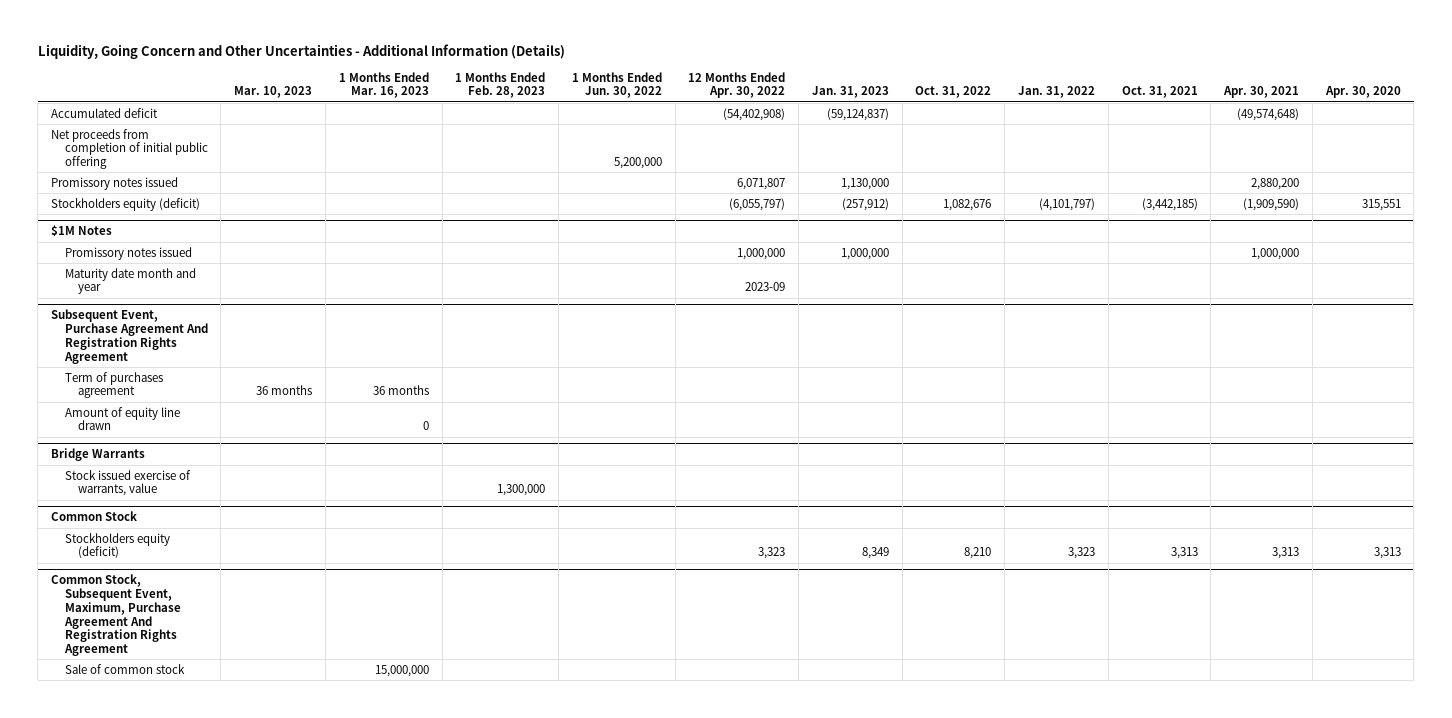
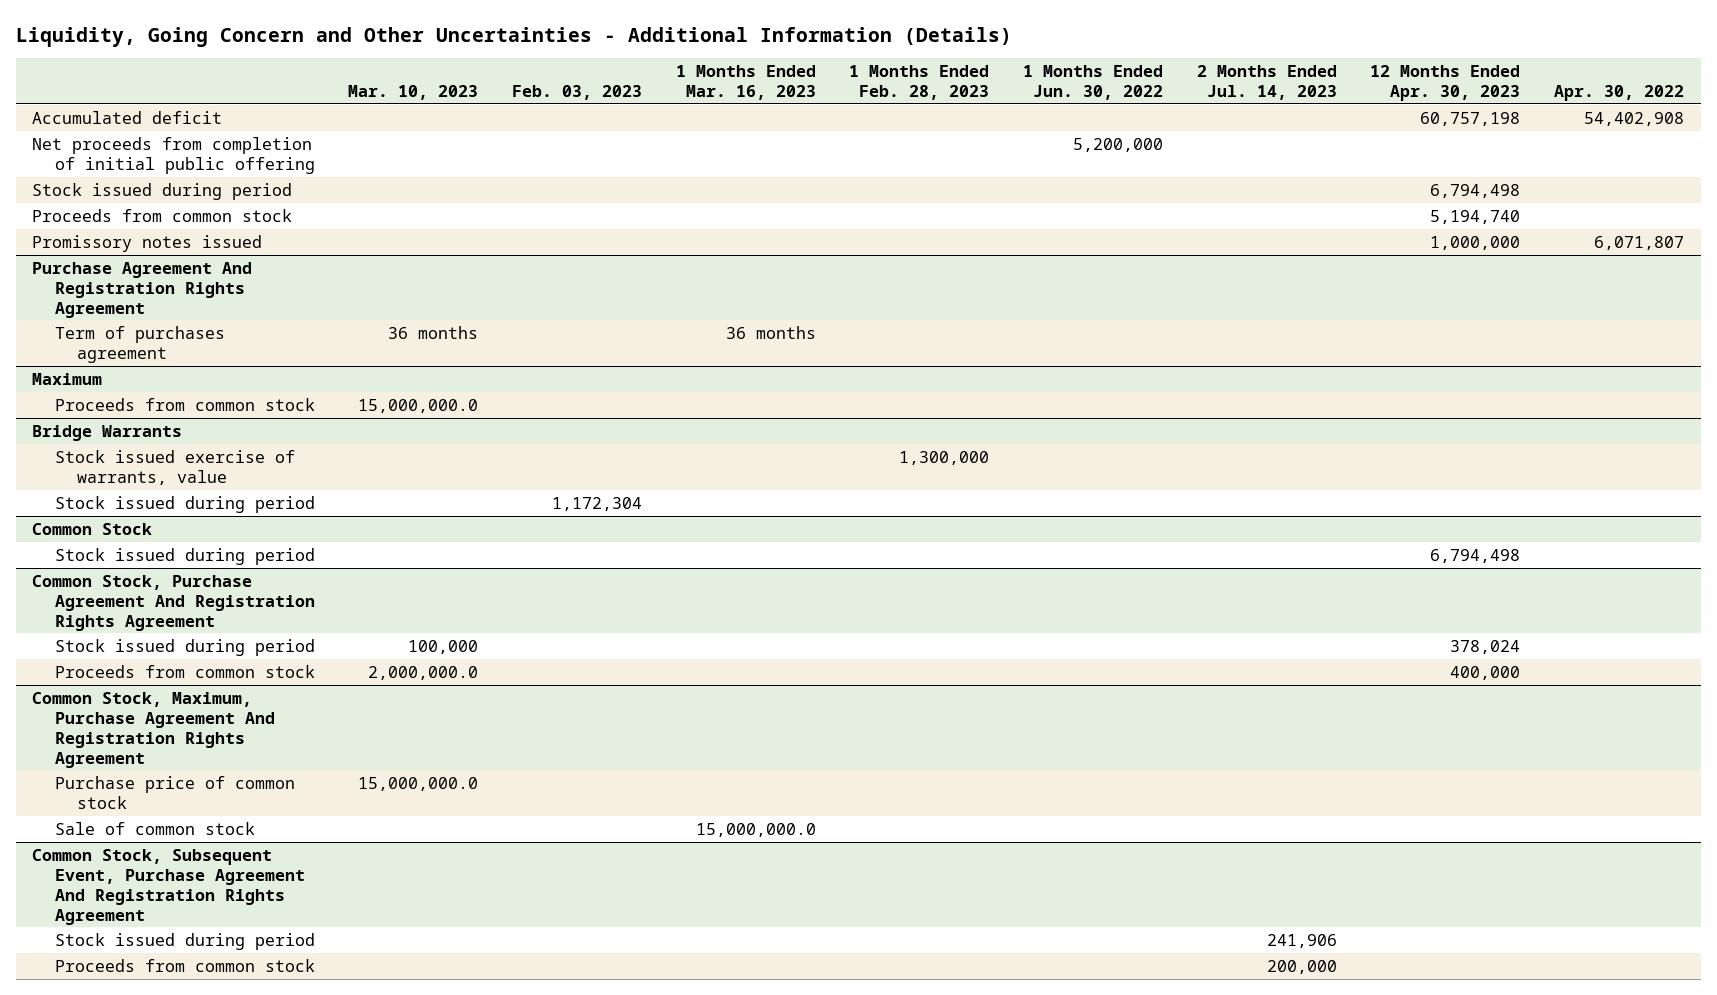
[688,71,786,99] 12 Months Ended Apr. 30, 2022 -> none
[811,86,889,99] Jan. 31, 2023 -> none
[915,86,992,99] Oct. 31, 2022 -> none
[1018,86,1096,99] Jan. 31, 2022 -> none
[1121,86,1198,99] Oct. 31, 2021 -> none
[1223,86,1300,99] Apr. 30, 2021 -> none
[1324,86,1401,99] Apr. 30, 2020 -> none
none -> [512,85,643,101] Feb. 03, 2023
none -> [1196,65,1337,101] 2 Months Ended Jul. 14, 2023
none -> [1370,65,1521,102] 12 Months Ended Apr. 30, 2023
none -> [1554,85,1685,102] Apr. 30, 2022
none -> [32,182,293,200] Stock issued during period
none -> [32,208,293,222] Proceeds from common stock
[51,197,201,211] Stockholders equity (deficit) -> none
[51,225,113,237] $1M Notes -> none
[64,246,192,260] Promissory notes issued -> none
[64,267,196,295] Maturity date month and year -> none
[51,309,208,364] Subsequent Event, Purchase Agreement And Registration Rights Agreement -> [32,261,253,318] Purchase Agreement And Registration Rights Agreement
[64,406,180,431] Amount of equity line drawn -> none
none -> [32,372,103,385] Maximum
none -> [54,397,315,411] Proceeds from common stock
none -> [54,495,315,513] Stock issued during period
[64,532,170,559] Stockholders equity (deficit) -> none
[64,663,185,674] Sale of common stock -> none
none -> [54,547,315,565] Stock issued during period
none -> [32,574,315,631] Common Stock, Purchase Agreement And Registration Rights Agreement
none -> [54,638,315,656] Stock issued during period
none -> [54,664,315,678] Proceeds from common stock
none -> [32,691,275,768] Common Stock, Maximum, Purchase Agreement And Registration Rights Agreement
none -> [54,775,295,809] Purchase price of common stock
none -> [54,821,255,835] Sale of common stock
[51,574,181,657] Common Stock, Subsequent Event, Maximum, Purchase Agreement And Registration Rights Agreement -> [32,848,305,925] Common Stock, Subsequent Event, Purchase Agreement And Registration Rights Agreement
none -> [54,932,315,950] Stock issued during period
none -> [54,958,315,972] Proceeds from common stock

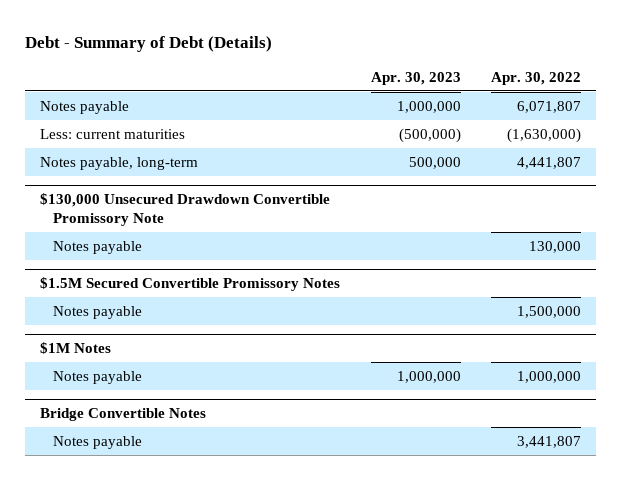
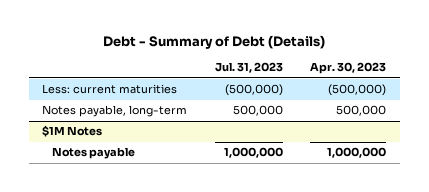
[491,71,582,85] Apr. 30, 2022 -> none
none -> [214,62,283,74] Jul. 31, 2023
[39,100,129,114] Notes payable -> none
[39,193,330,226] $130,000 Unsecured Drawdown Convertible Promissory Note -> none
[53,240,143,254] Notes payable -> none
[39,277,340,292] $1.5M Secured Convertible Promissory Notes -> none
[53,305,143,319] Notes payable -> none
[39,408,206,422] Bridge Convertible Notes -> none
[53,435,143,449] Notes payable -> none

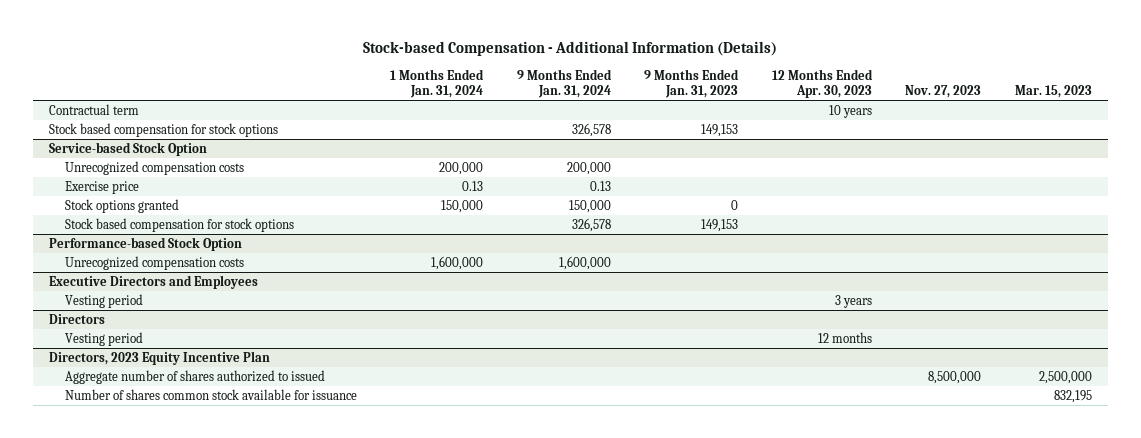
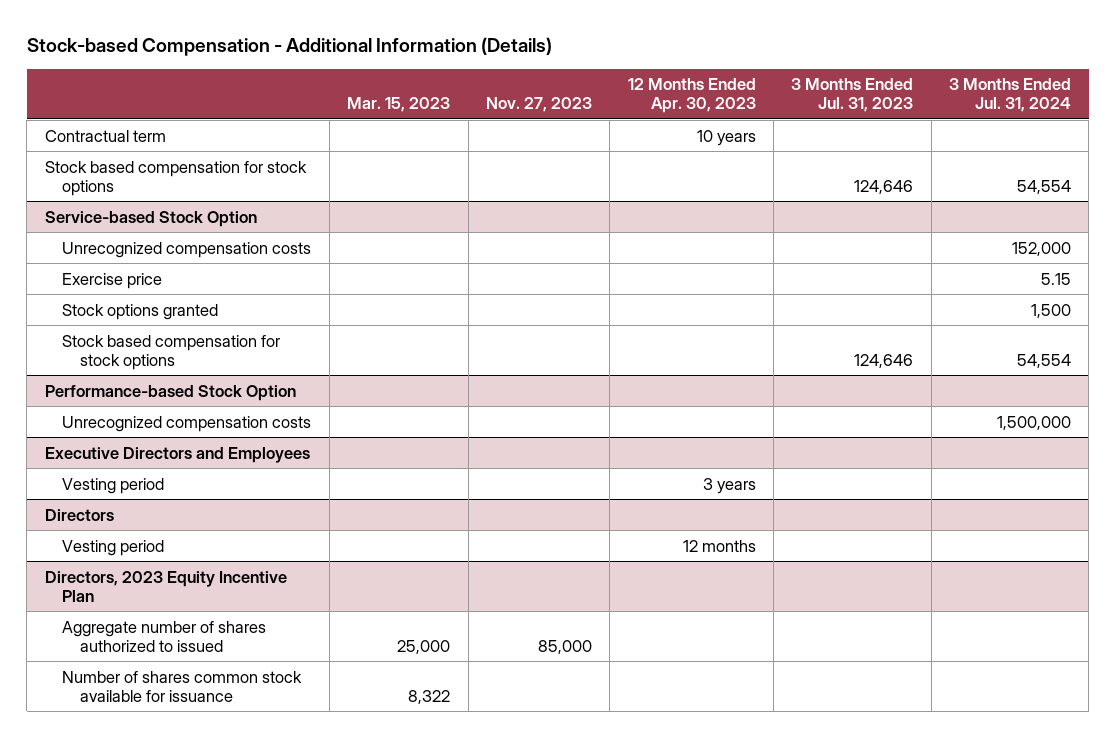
[390,68,485,99] 1 Months Ended Jan. 31, 2024 -> none
[516,68,612,99] 9 Months Ended Jan. 31, 2024 -> none
[644,68,740,99] 9 Months Ended Jan. 31, 2023 -> none
none -> [791,78,914,113] 3 Months Ended Jul. 31, 2023
none -> [948,78,1071,113] 3 Months Ended Jul. 31, 2024
[928,370,982,384] 8,500,000 -> [537,639,592,654] 85,000
[1038,370,1092,384] 2,500,000 -> [397,639,451,654] 25,000
[1053,389,1092,403] 832,195 -> [408,689,451,704] 8,322

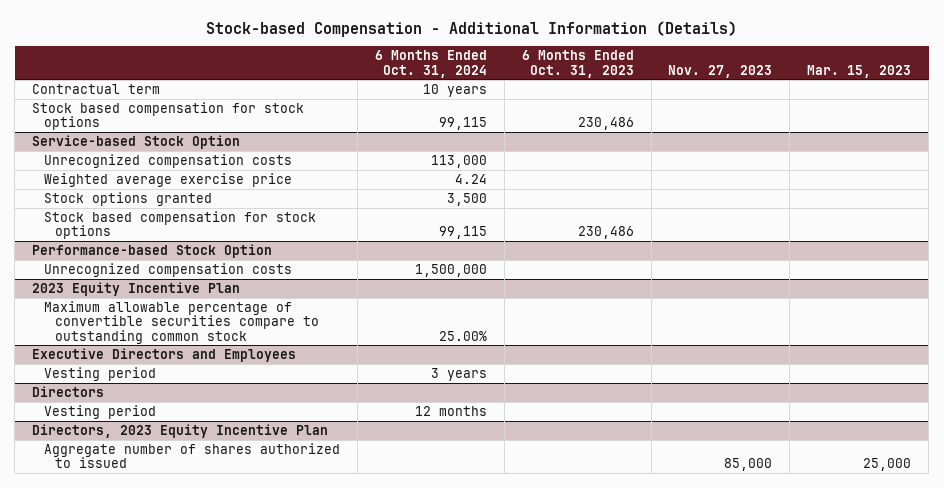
[627,78,756,114] 12 Months Ended Apr. 30, 2023 -> none
[791,78,914,113] 3 Months Ended Jul. 31, 2023 -> none
[948,78,1071,113] 3 Months Ended Jul. 31, 2024 -> none
none -> [374,50,487,78] 6 Months Ended Oct. 31, 2024
none -> [521,50,634,78] 6 Months Ended Oct. 31, 2023
[62,272,163,289] Exercise price -> [43,172,292,187] Weighted average exercise price
none -> [32,281,241,296] 2023 Equity Incentive Plan
none -> [43,300,320,344] Maximum allowable percentage of convertible securities compare to outstanding common stock
[62,670,303,702] Number of shares common stock available for issuance -> none

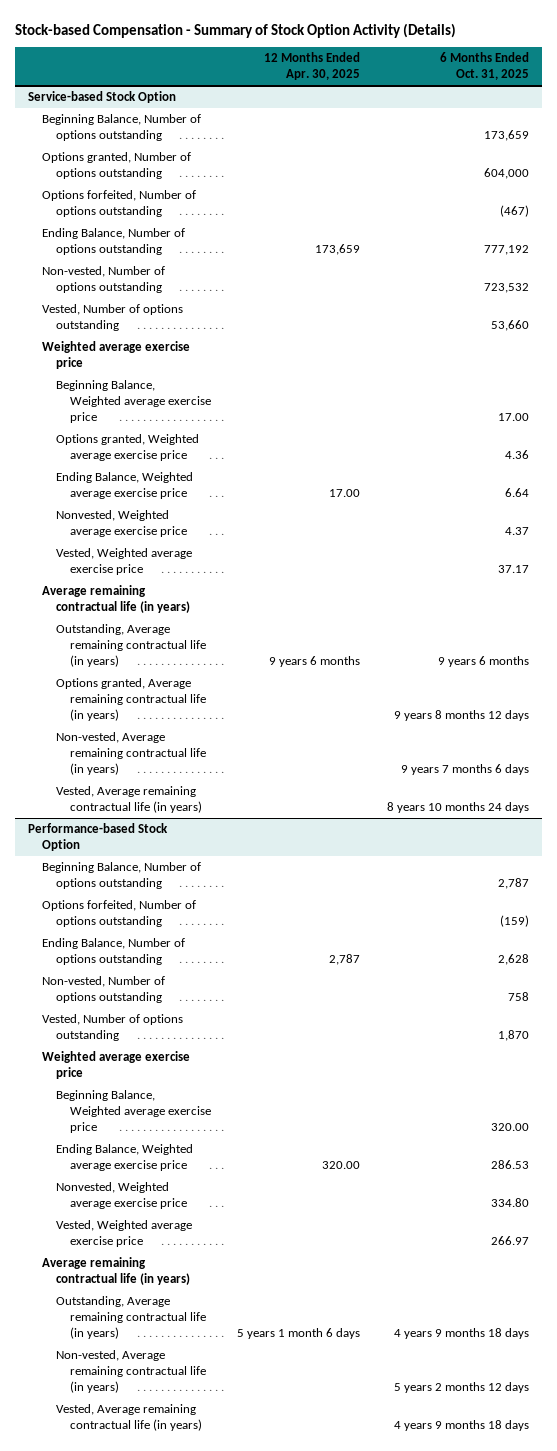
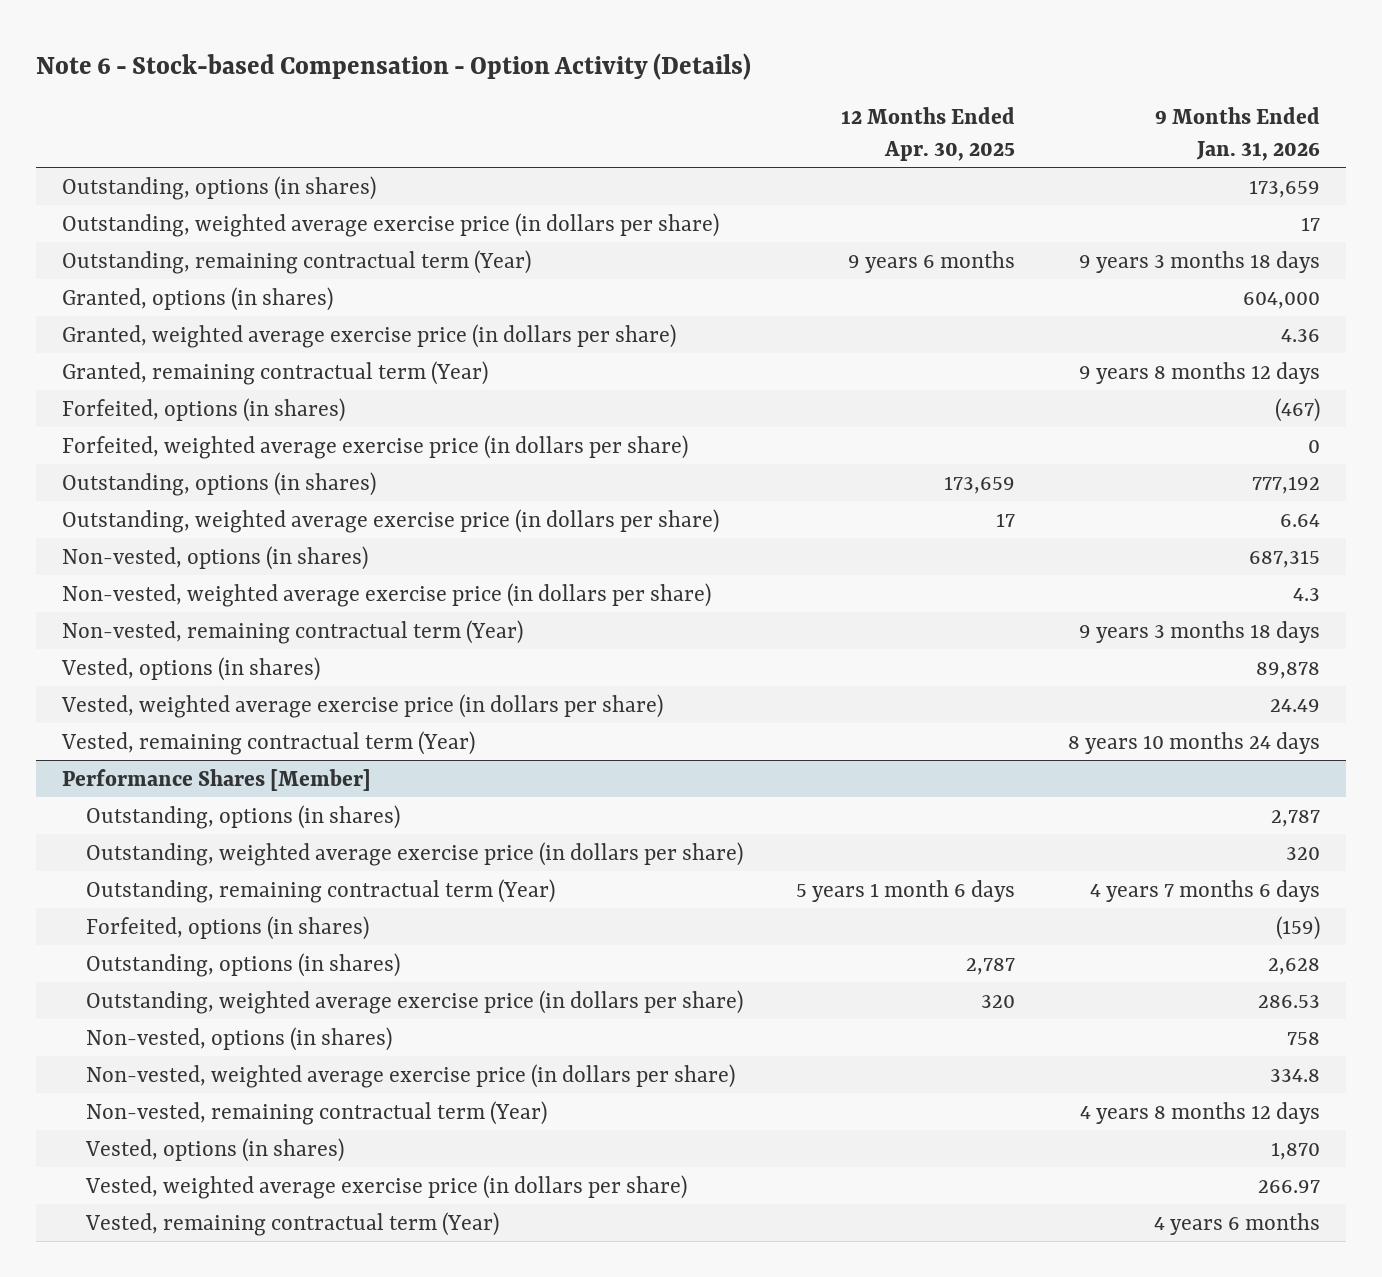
[15,22,457,38] Stock-based Compensation - Summary of Stock Option Activity (Details) -> [35,52,751,80] Note 6 - Stock-based Compensation - Option Activity (Details)
[439,52,529,81] 6 Months Ended Oct. 31, 2025 -> none
none -> [1154,107,1320,161] 9 Months Ended Jan. 31, 2026
[28,91,177,104] Service-based Stock Option -> none
[42,114,202,142] Beginning Balance, Number of options outstanding -> none
[42,152,192,180] Options granted, Number of options outstanding -> none
[42,190,197,218] Options forfeited, Number of options outstanding -> none
[42,228,186,256] Ending Balance, Number of options outstanding -> none
[42,266,166,294] Non-vested, Number of options outstanding -> none
[42,304,184,332] Vested, Number of options outstanding -> none
[42,341,191,370] Weighted average exercise price -> none
[56,380,212,424] Beginning Balance, Weighted average exercise price -> none
[56,434,200,462] Options granted, Weighted average exercise price -> none
[56,472,194,500] Ending Balance, Weighted average exercise price -> none
[56,510,188,538] Nonvested, Weighted average exercise price -> none
[56,548,193,576] Vested, Weighted average exercise price -> none
[42,585,191,614] Average remaining contractual life (in years) -> none
[56,624,207,668] Outstanding, Average remaining contractual life (in years) -> none
[56,678,207,722] Options granted, Average remaining contractual life (in years) -> none
[56,732,207,776] Non-vested, Average remaining contractual life (in years) -> none
[56,786,203,814] Vested, Average remaining contractual life (in years) -> none
[28,823,169,852] Performance-based Stock Option -> none
[42,862,202,890] Beginning Balance, Number of options outstanding -> none
[42,900,197,928] Options forfeited, Number of options outstanding -> none
[42,938,186,966] Ending Balance, Number of options outstanding -> none
[42,976,166,1004] Non-vested, Number of options outstanding -> none
[42,1014,184,1042] Vested, Number of options outstanding -> none
[42,1051,191,1080] Weighted average exercise price -> none
[56,1090,212,1134] Beginning Balance, Weighted average exercise price -> none
[56,1144,194,1172] Ending Balance, Weighted average exercise price -> none
[56,1182,188,1210] Nonvested, Weighted average exercise price -> none
[56,1220,193,1248] Vested, Weighted average exercise price -> none
[42,1257,191,1286] Average remaining contractual life (in years) -> none
[56,1296,207,1340] Outstanding, Average remaining contractual life (in years) -> none
[56,1350,207,1394] Non-vested, Average remaining contractual life (in years) -> none
[56,1404,203,1432] Vested, Average remaining contractual life (in years) -> none
none -> [61,175,376,200] Outstanding, options (in shares)
none -> [61,212,719,237] Outstanding, weighted average exercise price (in dollars per share)
none -> [61,249,531,274] Outstanding, remaining contractual term (Year)
none -> [61,286,333,311] Granted, options (in shares)
none -> [61,323,676,348] Granted, weighted average exercise price (in dollars per share)
none -> [61,360,488,385] Granted, remaining contractual term (Year)
none -> [61,397,345,422] Forfeited, options (in shares)
none -> [61,434,688,459] Forfeited, weighted average exercise price (in dollars per share)
none -> [61,471,376,496] Outstanding, options (in shares)
none -> [61,508,719,533] Outstanding, weighted average exercise price (in dollars per share)
none -> [61,545,368,570] Non-vested, options (in shares)
none -> [61,582,711,607] Non-vested, weighted average exercise price (in dollars per share)
none -> [61,619,523,644] Non-vested, remaining contractual term (Year)
none -> [60,656,320,681] Vested, options (in shares)
none -> [60,693,663,718] Vested, weighted average exercise price (in dollars per share)
none -> [60,730,475,755] Vested, remaining contractual term (Year)
none -> [61,768,371,791] Performance Shares [Member]
none -> [86,804,401,829] Outstanding, options (in shares)
none -> [86,841,744,866] Outstanding, weighted average exercise price (in dollars per share)
none -> [86,878,556,903] Outstanding, remaining contractual term (Year)
none -> [86,915,370,940] Forfeited, options (in shares)
none -> [86,952,401,977] Outstanding, options (in shares)
none -> [86,989,744,1014] Outstanding, weighted average exercise price (in dollars per share)
none -> [86,1026,393,1051] Non-vested, options (in shares)
none -> [86,1063,736,1088] Non-vested, weighted average exercise price (in dollars per share)
none -> [86,1100,548,1125] Non-vested, remaining contractual term (Year)
none -> [85,1137,345,1162] Vested, options (in shares)
none -> [85,1174,688,1199] Vested, weighted average exercise price (in dollars per share)
none -> [85,1211,500,1236] Vested, remaining contractual term (Year)

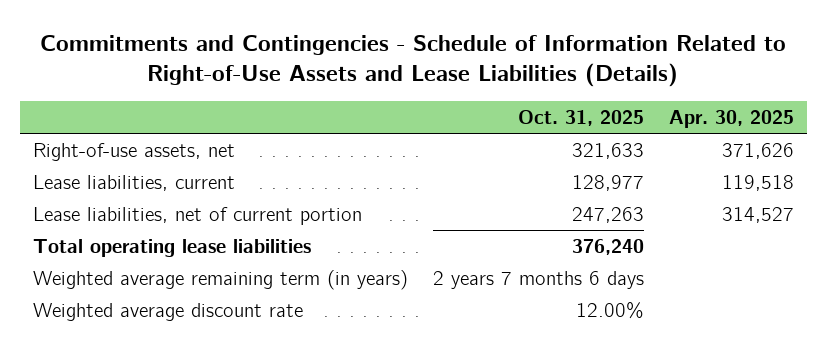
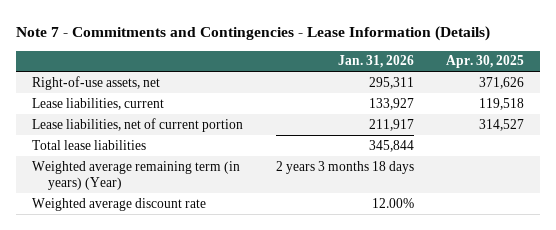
[40,34,787,88] Commitments and Contingencies - Schedule of Information Related to Right-of-Use Assets and Lease Liabilities (Details) -> [16,26,491,42] Note 7 - Commitments and Contingencies - Lease Information (Details)
[517,109,644,126] Oct. 31, 2025 -> none
none -> [337,55,414,69] Jan. 31, 2026
[32,238,311,257] Total operating lease liabilities -> [32,139,147,150] Total lease liabilities
[32,269,408,290] Weighted average remaining term (in years) -> [32,160,241,190] Weighted average remaining term (in years) (Year)

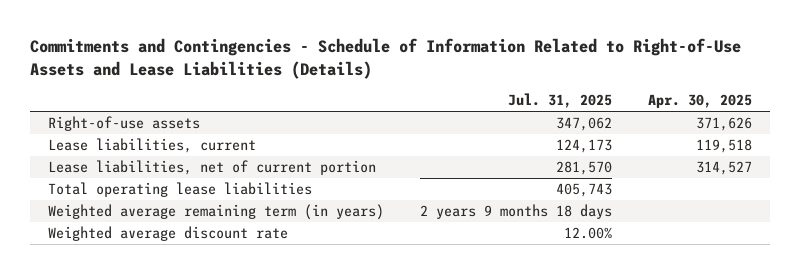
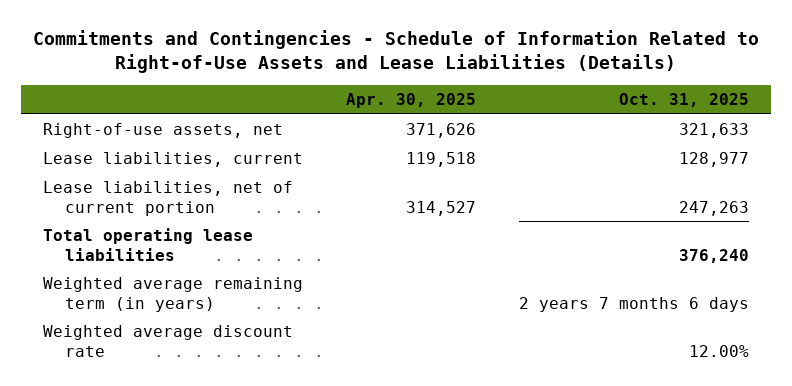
[508,93,613,109] Jul. 31, 2025 -> none
none -> [619,93,750,108] Oct. 31, 2025
[47,116,200,132] Right-of-use assets -> [42,123,283,139] Right-of-use assets, net

